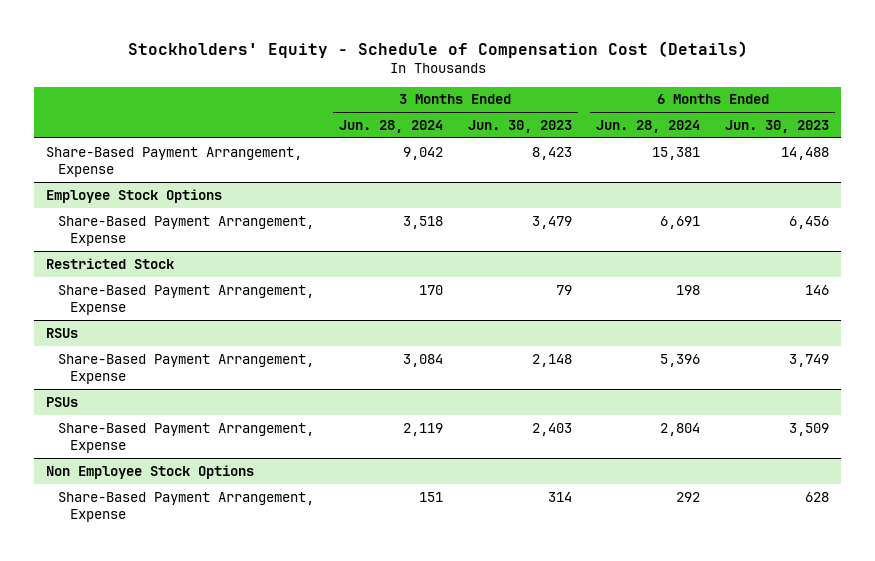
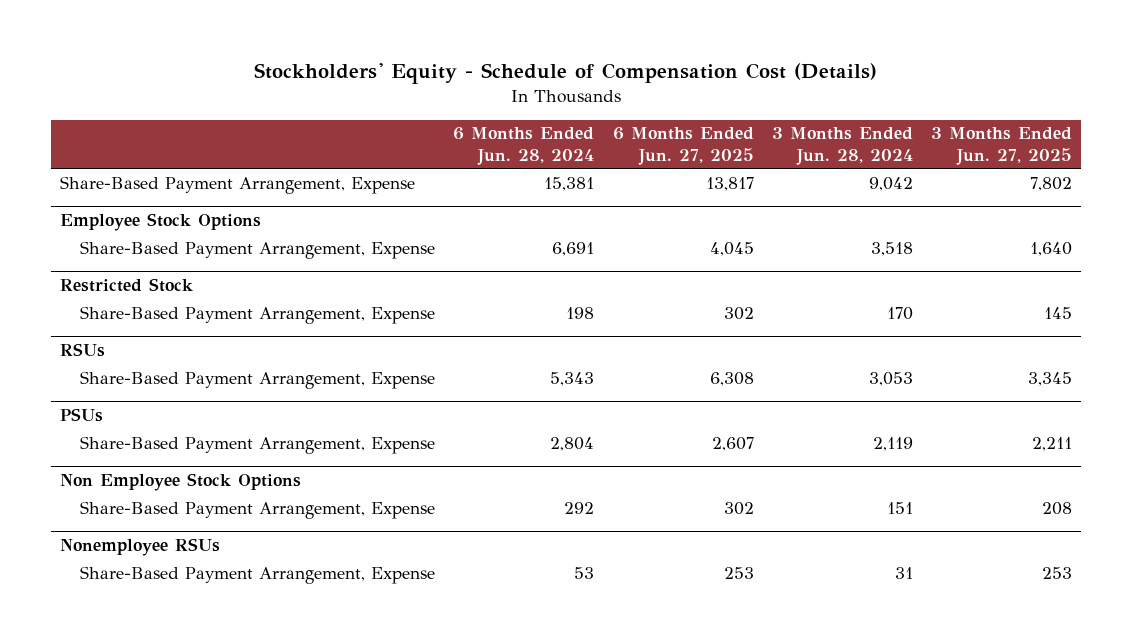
[467,120,572,134] Jun. 30, 2023 -> none
[725,120,830,134] Jun. 30, 2023 -> none
none -> [612,127,754,165] 6 Months Ended Jun. 27, 2025
none -> [931,127,1073,165] 3 Months Ended Jun. 27, 2025
[402,353,443,367] 3,084 -> [868,371,913,386] 3,053
[660,353,701,367] 5,396 -> [550,371,595,386] 5,343
none -> [59,538,220,557] Nonemployee RSUs
none -> [80,565,436,584] Share-Based Payment Arrangement, Expense

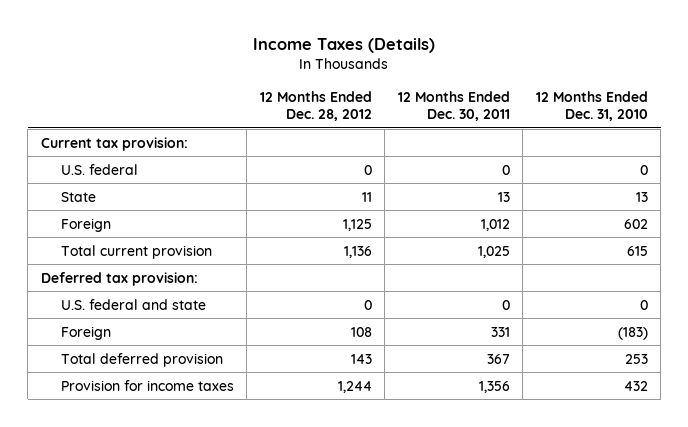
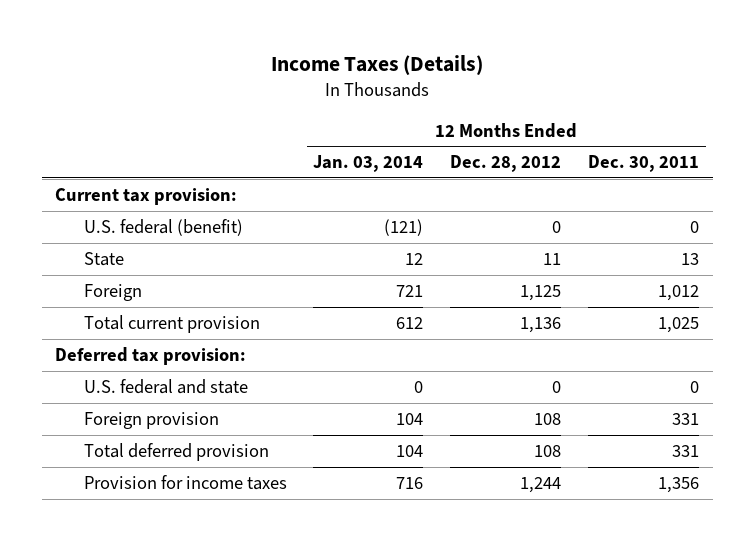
[535,91,648,122] 12 Months Ended Dec. 31, 2010 -> none
none -> [313,155,424,173] Jan. 03, 2014
[60,163,138,175] U.S. federal -> [83,219,243,237] U.S. federal (benefit)
[60,325,111,340] Foreign -> [83,412,219,430] Foreign provision
[350,353,372,364] 143 -> [534,445,562,458] 108
[486,353,510,364] 367 -> [672,445,700,458] 331

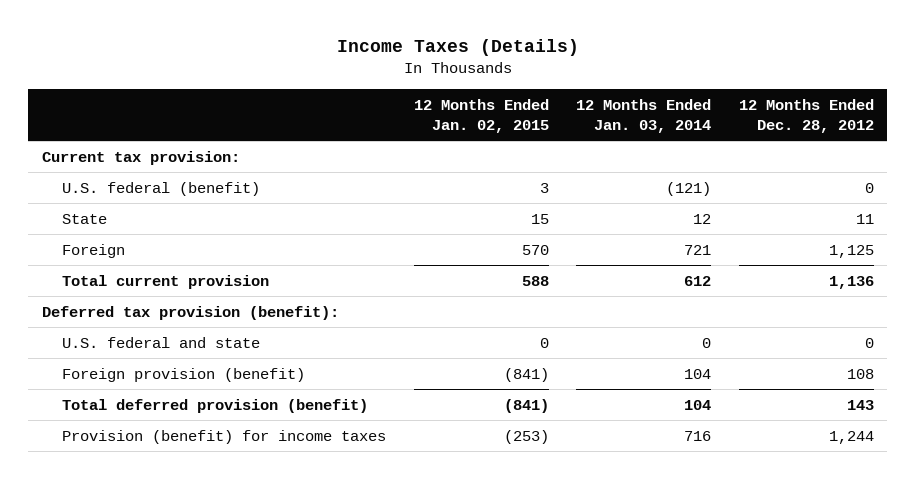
[588,155,700,173] Dec. 30, 2011 -> none
none -> [413,98,549,133] 12 Months Ended Jan. 02, 2015
[54,347,246,366] Deferred tax provision: -> [41,305,339,320] Deferred tax provision (benefit):
[83,412,219,430] Foreign provision -> [62,367,306,382] Foreign provision (benefit)
[83,443,269,462] Total deferred provision -> [62,398,369,413] Total deferred provision (benefit)
[534,445,562,458] 108 -> [846,399,874,410] 143
[83,475,287,491] Provision for income taxes -> [62,429,387,444] Provision (benefit) for income taxes

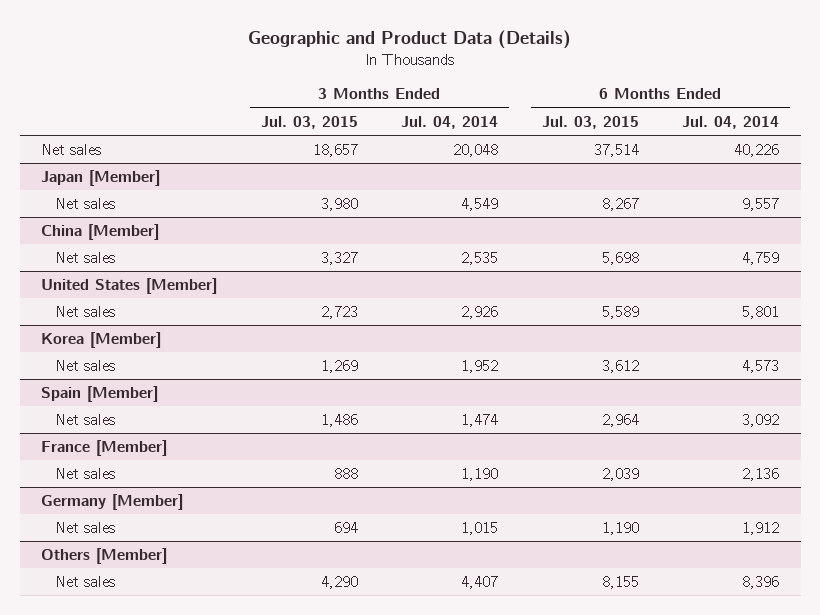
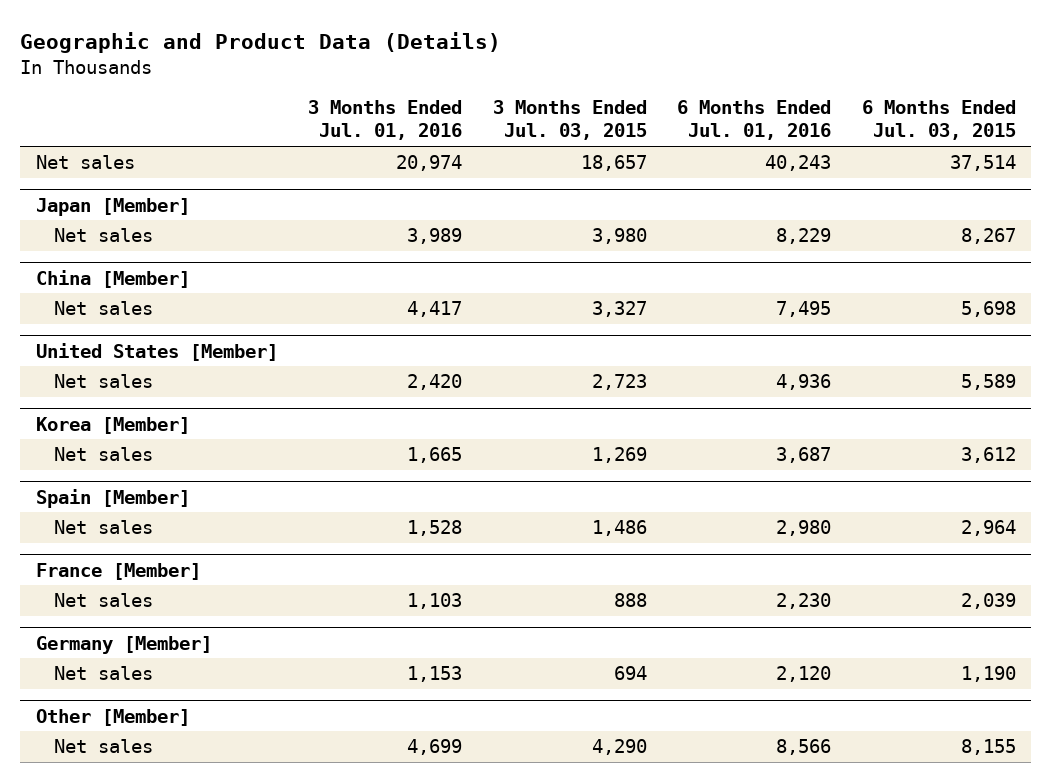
[401,115,499,129] Jul. 04, 2014 -> none
[682,115,780,129] Jul. 04, 2014 -> none
none -> [308,100,463,141] 3 Months Ended Jul. 01, 2016
none -> [677,100,832,141] 6 Months Ended Jul. 01, 2016
[41,548,168,565] Others [Member] -> [35,708,190,726] Other [Member]

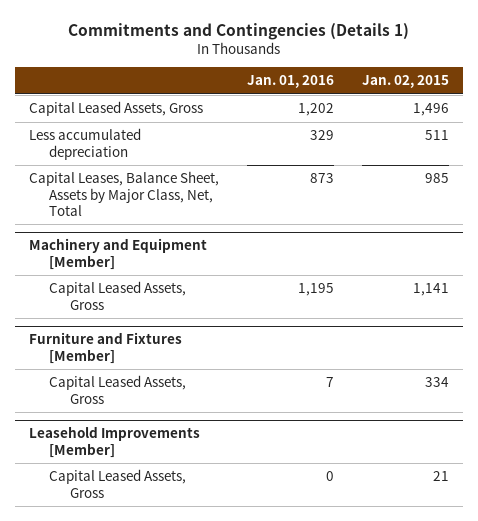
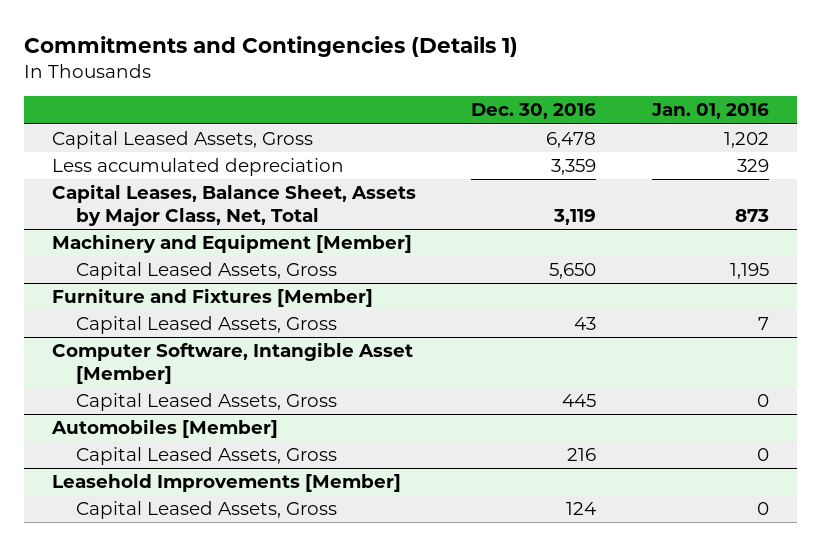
[362,75,450,89] Jan. 02, 2015 -> none
none -> [471,103,597,120] Dec. 30, 2016
none -> [51,342,413,385] Computer Software, Intangible Asset [Member]
none -> [76,393,338,412] Capital Leased Assets, Gross
none -> [50,419,278,439] Automobiles [Member]
none -> [76,447,338,466] Capital Leased Assets, Gross

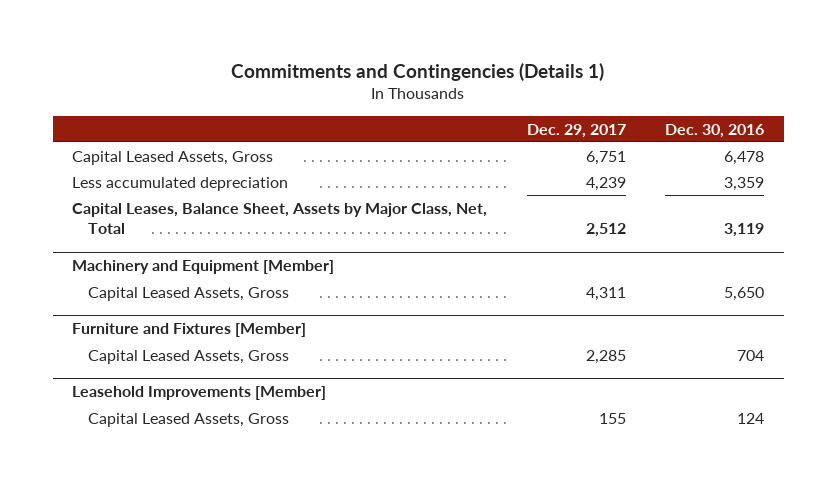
[650,103,769,120] Jan. 01, 2016 -> none
none -> [526,123,626,138] Dec. 29, 2017
[51,342,413,385] Computer Software, Intangible Asset [Member] -> none
[76,393,338,412] Capital Leased Assets, Gross -> none
[50,419,278,439] Automobiles [Member] -> none
[76,447,338,466] Capital Leased Assets, Gross -> none
[574,317,597,331] 43 -> [737,350,765,362] 704

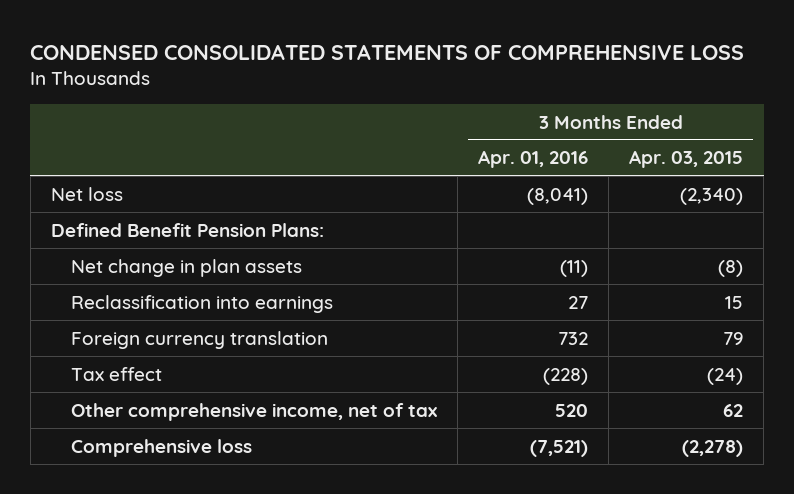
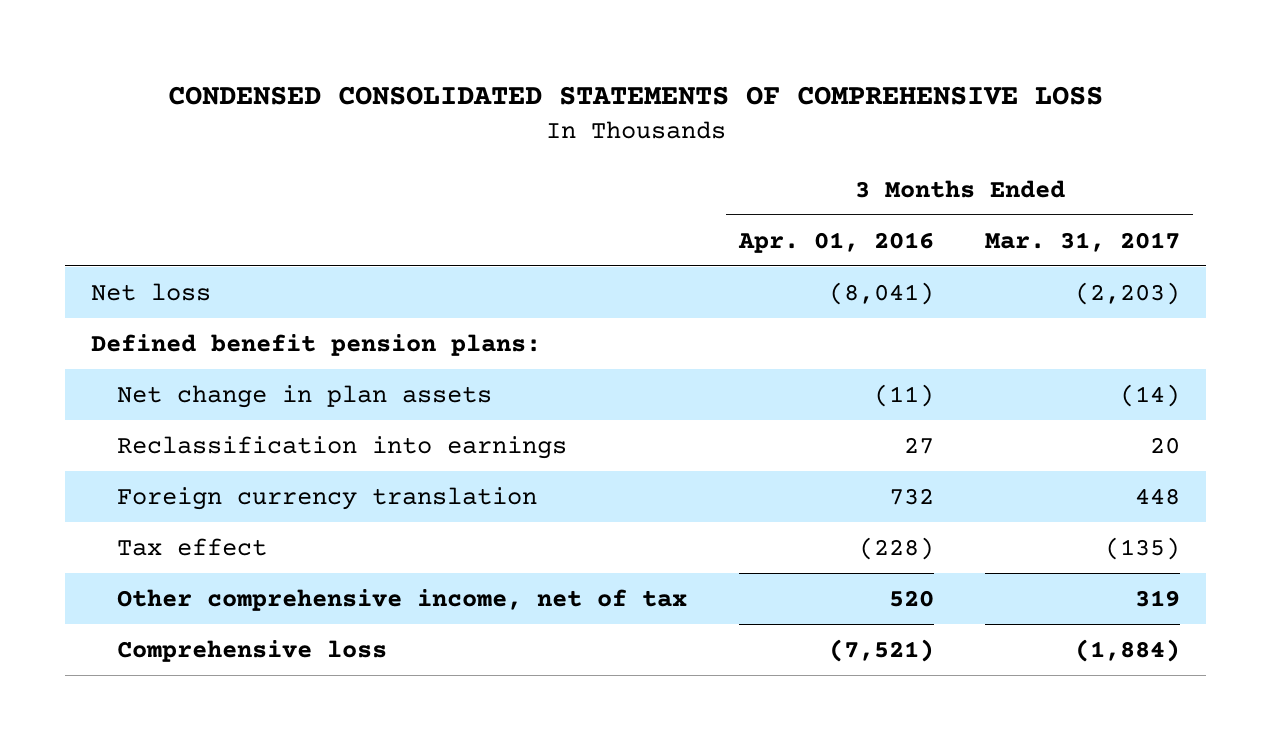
[629,150,744,169] Apr. 03, 2015 -> none
none -> [985,231,1181,252] Mar. 31, 2017
[50,222,324,237] Defined Benefit Pension Plans: -> [90,333,541,356] Defined benefit pension plans:

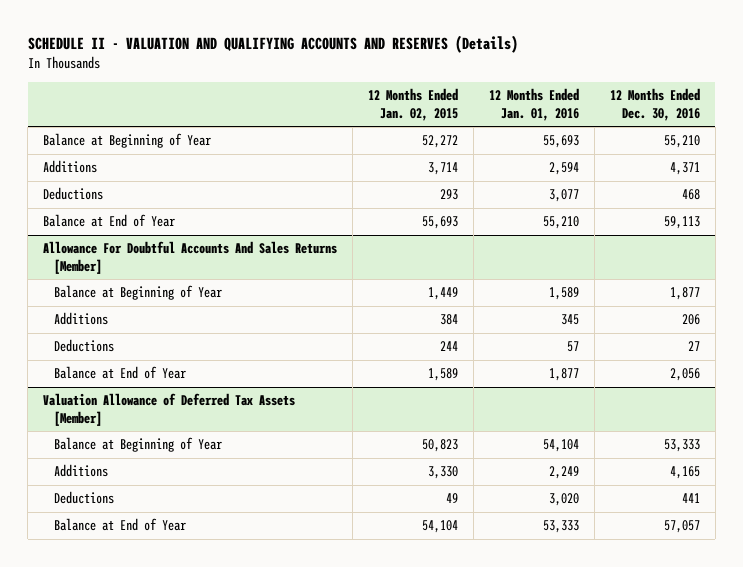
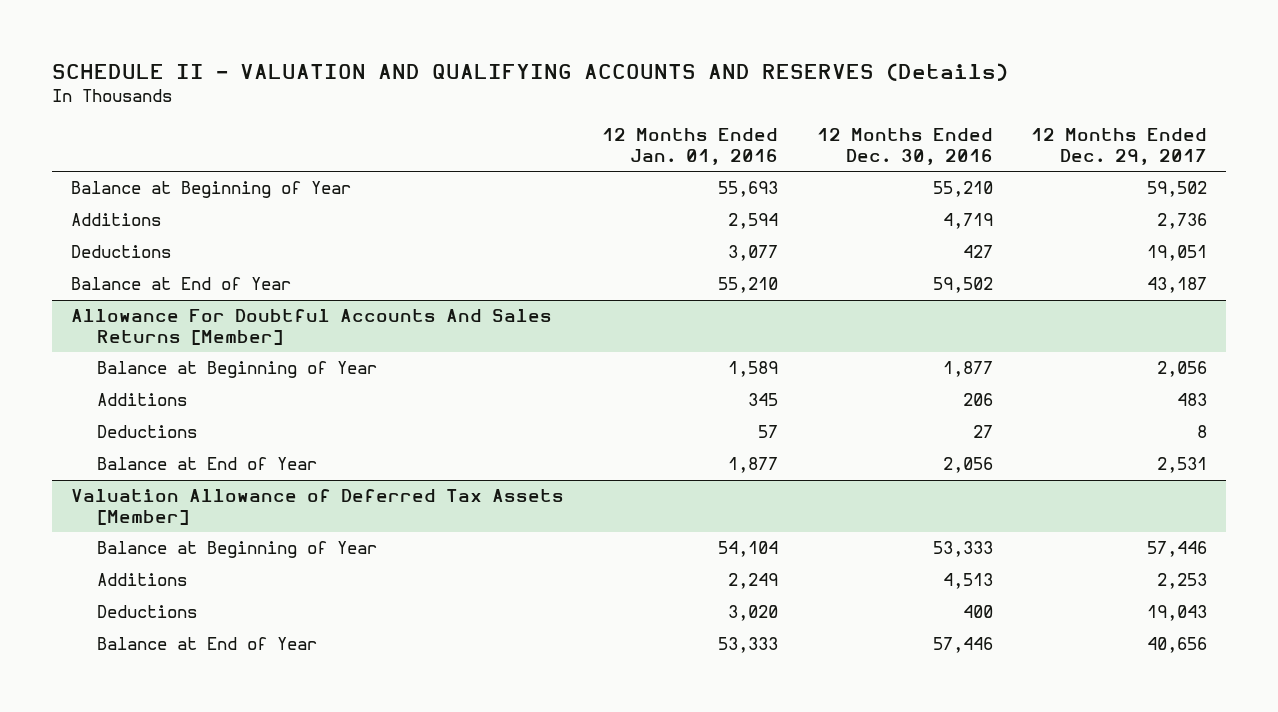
[368,88,459,121] 12 Months Ended Jan. 02, 2015 -> none
none -> [1031,128,1208,165] 12 Months Ended Dec. 29, 2017
[669,162,700,176] 4,371 -> [942,213,993,230] 4,719
[681,189,700,201] 468 -> [962,245,993,259] 427
[663,216,700,230] 59,113 -> [932,277,993,294] 59,502
[669,466,700,480] 4,165 -> [942,573,993,590] 4,513
[681,493,700,504] 441 -> [962,605,993,619] 400
[663,520,700,534] 57,057 -> [932,637,993,654] 57,446

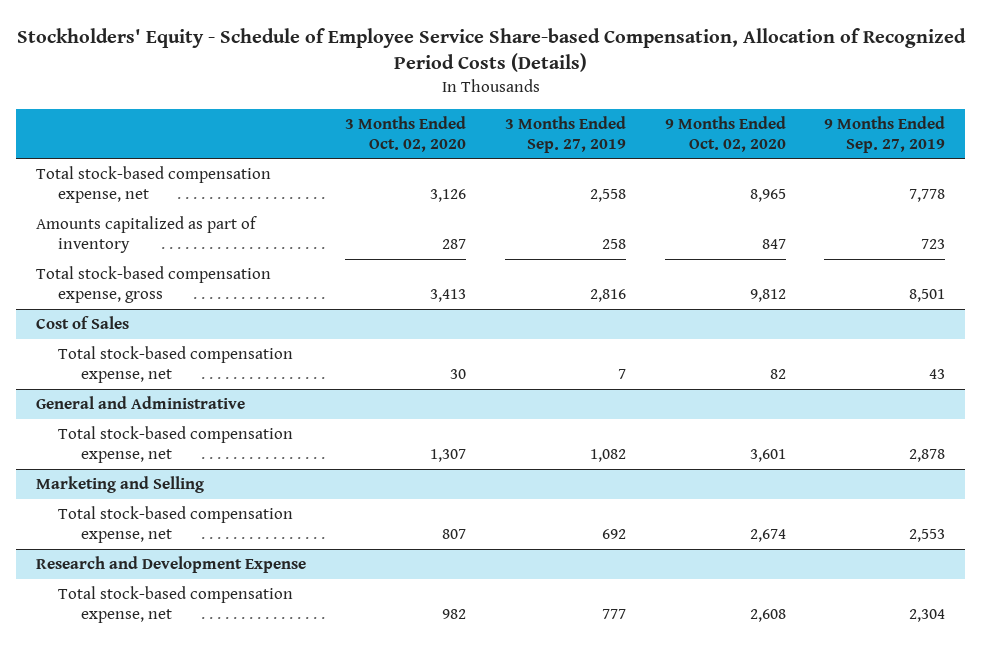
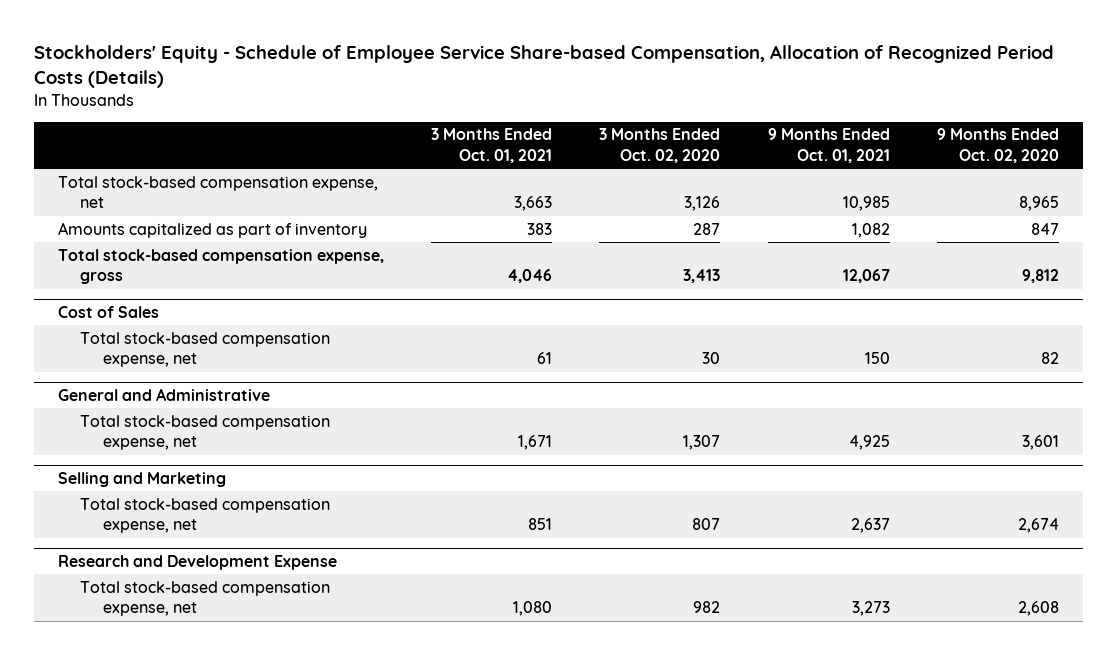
[504,115,626,153] 3 Months Ended Sep. 27, 2019 -> none
[824,115,946,153] 9 Months Ended Sep. 27, 2019 -> none
none -> [430,128,552,164] 3 Months Ended Oct. 01, 2021
none -> [767,128,890,164] 9 Months Ended Oct. 01, 2021
[35,476,204,494] Marketing and Selling -> [57,472,226,488] Selling and Marketing

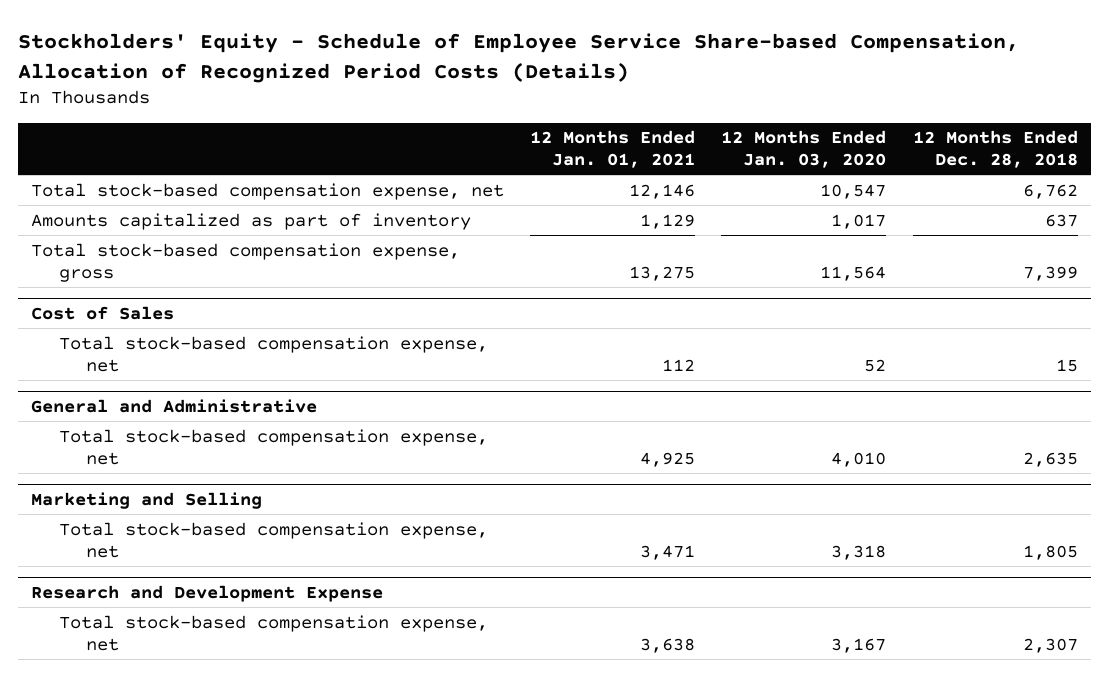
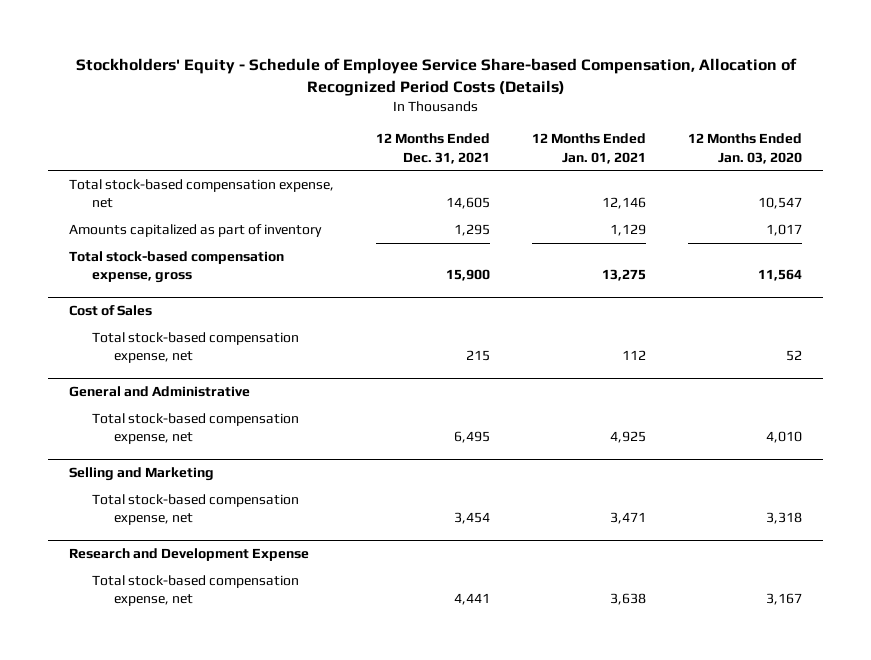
[912,130,1078,169] 12 Months Ended Dec. 28, 2018 -> none
none -> [376,133,491,164] 12 Months Ended Dec. 31, 2021
[31,491,263,509] Marketing and Selling -> [69,467,215,482] Selling and Marketing

